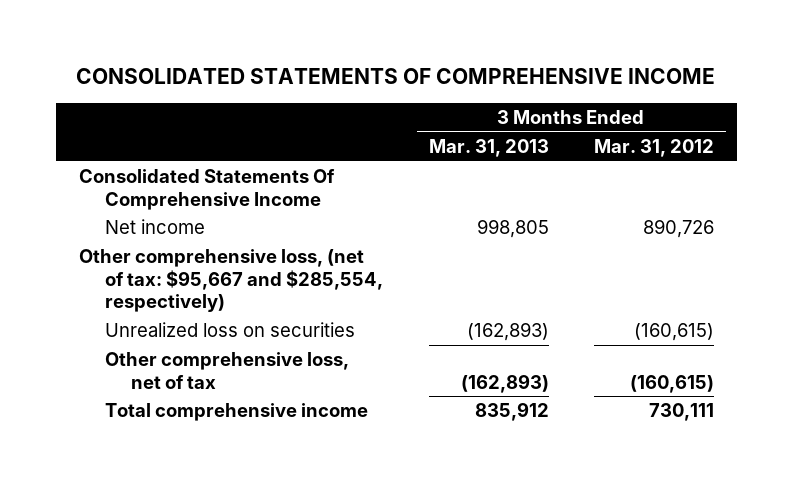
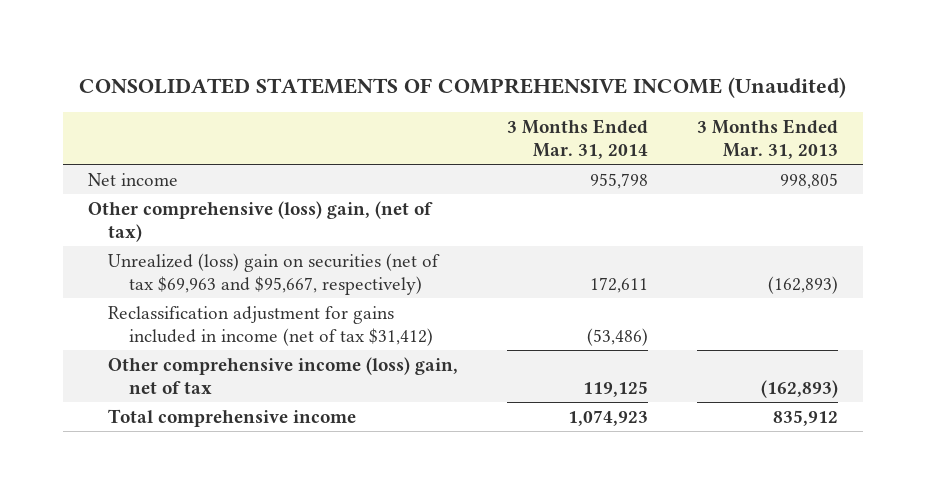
[76,68,716,85] CONSOLIDATED STATEMENTS OF COMPREHENSIVE INCOME -> [78,77,846,99] CONSOLIDATED STATEMENTS OF COMPREHENSIVE INCOME (Unaudited)
[594,138,715,157] Mar. 31, 2012 -> none
none -> [507,118,649,159] 3 Months Ended Mar. 31, 2014
[78,169,335,210] Consolidated Statements Of Comprehensive Income -> none
[78,249,384,313] Other comprehensive loss, (net of tax: $95,667 and $285,554, respectively) -> none
none -> [87,200,433,242] Other comprehensive (loss) gain, (net of tax)
[105,322,356,338] Unrealized loss on securities -> [108,252,441,295] Unrealized (loss) gain on securities (net of tax $69,963 and $95,667, respectively)
none -> [108,305,433,346] Reclassification adjustment for gains included in income (net of tax $31,412)
[105,352,350,389] Other comprehensive loss, net of tax -> [108,356,459,394] Other comprehensive income (loss) gain, net of tax

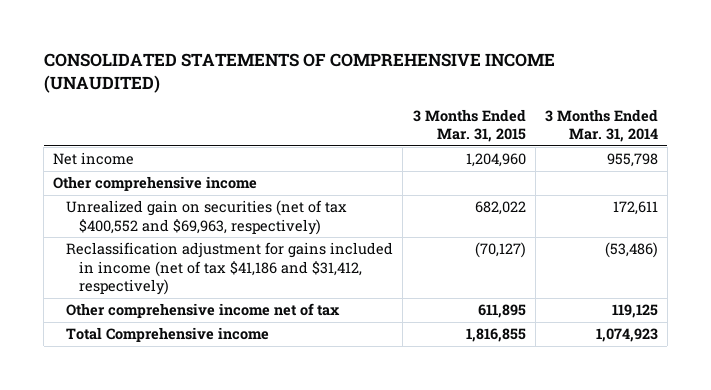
[78,77,846,99] CONSOLIDATED STATEMENTS OF COMPREHENSIVE INCOME (Unaudited) -> [43,53,555,93] CONSOLIDATED STATEMENTS OF COMPREHENSIVE INCOME (UNAUDITED)
[697,118,839,159] 3 Months Ended Mar. 31, 2013 -> none
none -> [412,108,526,143] 3 Months Ended Mar. 31, 2015
[87,200,433,242] Other comprehensive (loss) gain, (net of tax) -> [53,176,258,192] Other comprehensive income
[108,252,441,295] Unrealized (loss) gain on securities (net of tax $69,963 and $95,667, respectively) -> [66,200,348,235] Unrealized gain on securities (net of tax $400,552 and $69,963, respectively)
[108,305,433,346] Reclassification adjustment for gains included in income (net of tax $31,412) -> [66,242,394,295] Reclassification adjustment for gains included in income (net of tax $41,186 and $31,412, respectively)
[108,356,459,394] Other comprehensive income (loss) gain, net of tax -> [66,303,341,319] Other comprehensive income net of tax
[108,408,357,427] Total comprehensive income -> [66,327,270,343] Total Comprehensive income

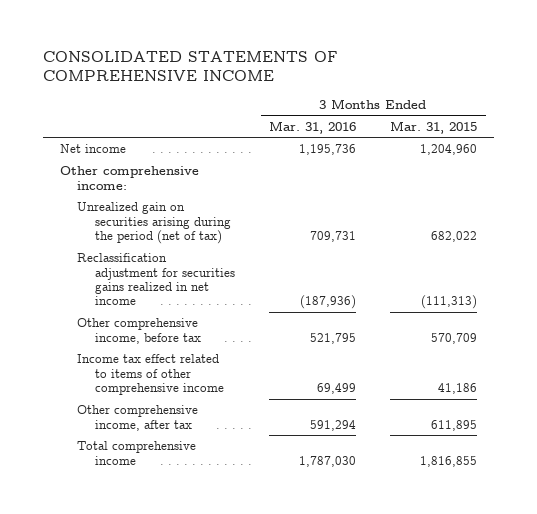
[43,53,555,93] CONSOLIDATED STATEMENTS OF COMPREHENSIVE INCOME (UNAUDITED) -> [42,50,338,82] CONSOLIDATED STATEMENTS OF COMPREHENSIVE INCOME
[544,108,658,143] 3 Months Ended Mar. 31, 2014 -> none
none -> [269,120,357,134] Mar. 31, 2016
[66,242,394,295] Reclassification adjustment for gains included in income (net of tax $41,186 and $31,412, respectively) -> none
[53,176,258,192] Other comprehensive income -> [59,166,199,190] Other comprehensive income:
[66,200,348,235] Unrealized gain on securities (net of tax $400,552 and $69,963, respectively) -> [77,202,232,245] Unrealized gain on securities arising during the period (net of tax)
none -> [77,253,236,306] Reclassification adjustment for securities gains realized in net income
none -> [77,318,202,344] Other comprehensive income, before tax
none -> [77,354,225,396] Income tax effect related to items of other comprehensive income
[66,303,341,319] Other comprehensive income net of tax -> [77,405,199,431] Other comprehensive income, after tax
[66,327,270,343] Total Comprehensive income -> [77,441,197,465] Total comprehensive income

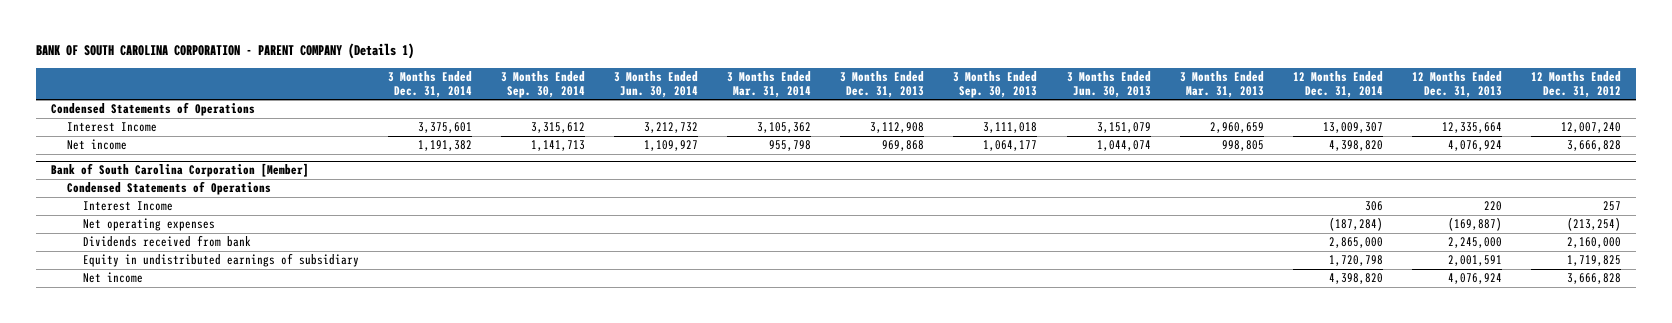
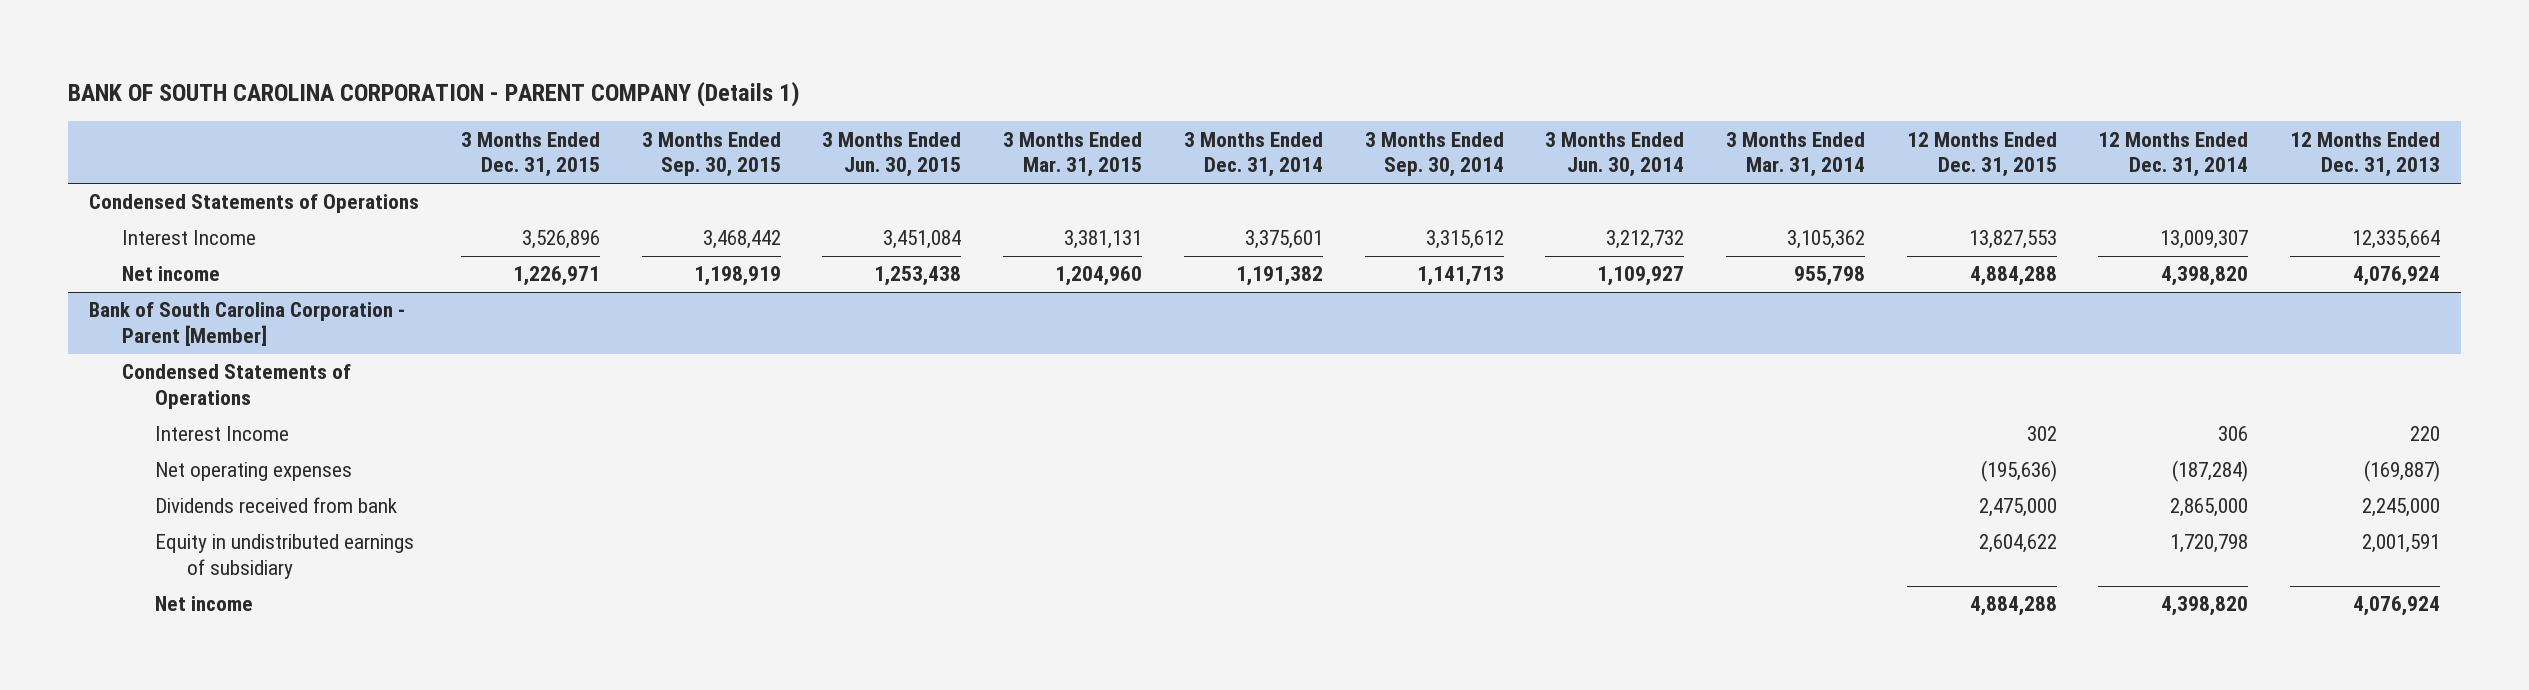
[840,70,925,98] 3 Months Ended Dec. 31, 2013 -> none
[953,70,1038,98] 3 Months Ended Sep. 30, 2013 -> none
[1066,70,1151,98] 3 Months Ended Jun. 30, 2013 -> none
[1179,70,1264,98] 3 Months Ended Mar. 31, 2013 -> none
[1531,70,1622,98] 12 Months Ended Dec. 31, 2012 -> none
none -> [460,131,600,178] 3 Months Ended Dec. 31, 2015
none -> [641,131,781,178] 3 Months Ended Sep. 30, 2015
none -> [822,131,962,178] 3 Months Ended Jun. 30, 2015
none -> [1003,131,1143,178] 3 Months Ended Mar. 31, 2015
none -> [1906,131,2057,178] 12 Months Ended Dec. 31, 2015
[50,163,309,178] Bank of South Carolina Corporation [Member] -> [89,302,406,347] Bank of South Carolina Corporation - Parent [Member]

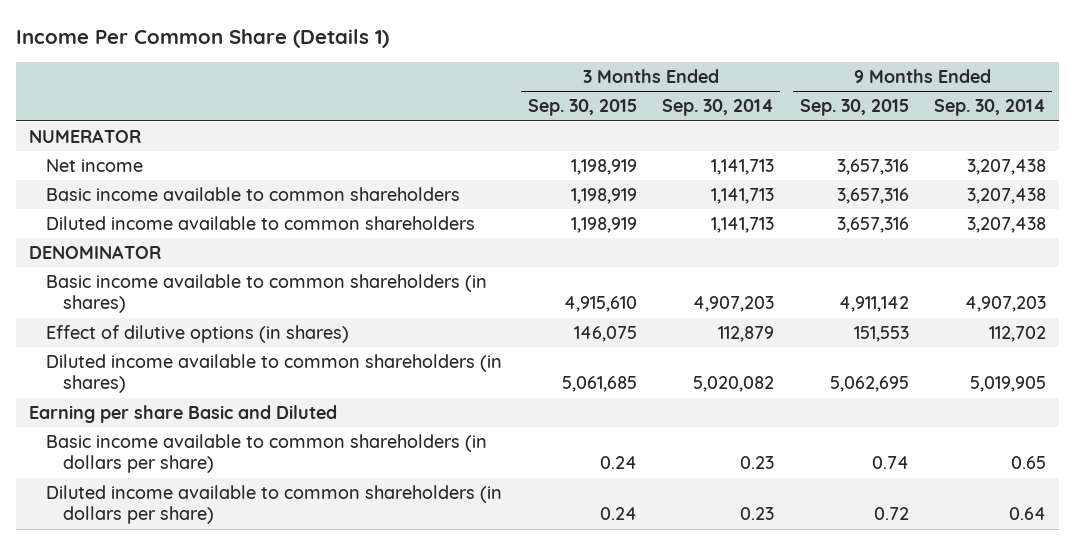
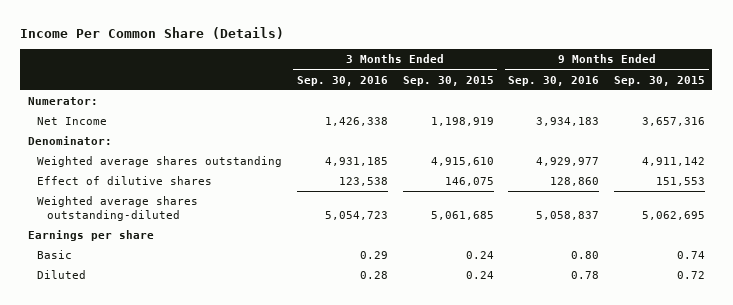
[16,29,390,49] Income Per Common Share (Details 1) -> [20,26,285,39] Income Per Common Share (Details)
[662,99,775,117] Sep. 30, 2014 -> none
[934,99,1047,117] Sep. 30, 2014 -> none
none -> [296,75,388,86] Sep. 30, 2016
none -> [508,75,600,86] Sep. 30, 2016
[46,187,461,202] Basic income available to common shareholders -> none
[46,216,476,231] Diluted income available to common shareholders -> none
[29,129,142,144] NUMERATOR -> [27,97,98,106] Numerator:
[46,159,144,173] Net income -> [37,117,108,126] Net Income
[29,245,162,260] DENOMINATOR -> [27,136,112,146] Denominator:
[46,274,488,314] Basic income available to common shareholders (in shares) -> [37,156,283,168] Weighted average shares outstanding
[46,325,350,344] Effect of dilutive options (in shares) -> [37,176,213,186] Effect of dilutive shares
[46,354,503,394] Diluted income available to common shareholders (in shares) -> [37,196,199,221] Weighted average shares outstanding-diluted
[29,405,338,424] Earning per share Basic and Diluted -> [27,230,154,242] Earnings per share
[46,434,488,474] Basic income available to common shareholders (in dollars per share) -> [37,250,73,260] Basic
[46,485,503,525] Diluted income available to common shareholders (in dollars per share) -> [37,270,87,280] Diluted

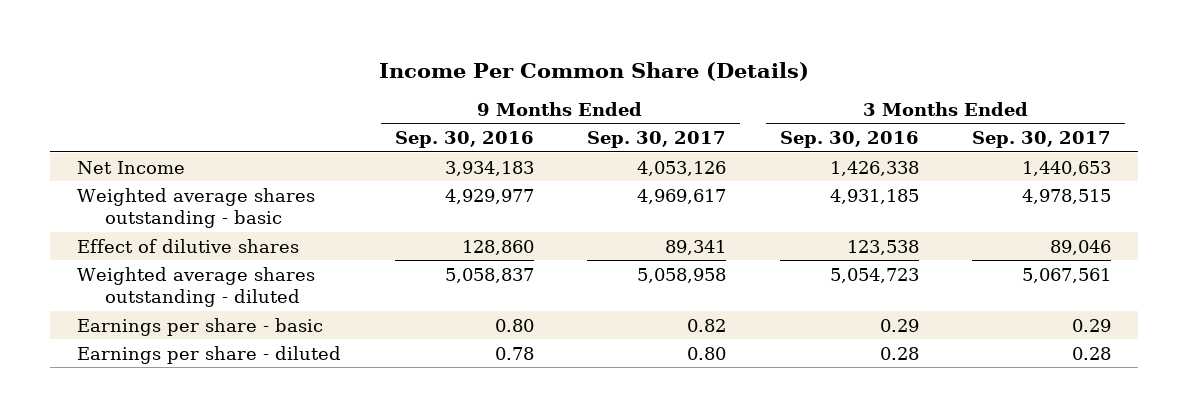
[402,75,494,86] Sep. 30, 2015 -> none
[614,75,706,86] Sep. 30, 2015 -> none
none -> [587,131,727,149] Sep. 30, 2017
none -> [972,131,1112,149] Sep. 30, 2017
[27,97,98,106] Numerator: -> none
[27,136,112,146] Denominator: -> none
[37,156,283,168] Weighted average shares outstanding -> [77,187,316,229] Weighted average shares outstanding - basic
[27,230,154,242] Earnings per share -> none
[37,196,199,221] Weighted average shares outstanding-diluted -> [77,266,316,308] Weighted average shares outstanding - diluted
[37,250,73,260] Basic -> [77,317,324,336] Earnings per share - basic
[37,270,87,280] Diluted -> [77,345,342,364] Earnings per share - diluted

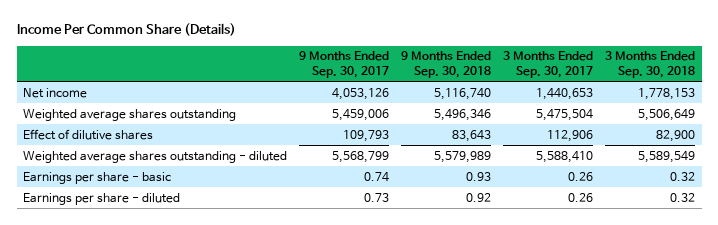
[394,131,534,149] Sep. 30, 2016 -> none
[779,131,919,149] Sep. 30, 2016 -> none
none -> [401,51,492,78] 9 Months Ended Sep. 30, 2018
none -> [605,51,696,78] 3 Months Ended Sep. 30, 2018
[77,160,186,174] Net Income -> [22,87,87,98] Net income
[77,187,316,229] Weighted average shares outstanding - basic -> [22,108,236,121] Weighted average shares outstanding
[637,188,727,204] 4,969,617 -> [331,108,389,121] 5,459,006
[1022,188,1112,204] 4,978,515 -> [536,108,594,121] 5,475,504
[665,239,727,255] 89,341 -> [342,129,389,142] 109,793
[1050,239,1112,255] 89,046 -> [547,129,594,142] 112,906
[637,267,727,283] 5,058,958 -> [331,150,389,163] 5,568,799
[1022,267,1112,283] 5,067,561 -> [536,150,594,163] 5,588,410
[687,318,727,332] 0.82 -> [363,171,389,182] 0.74
[1072,318,1112,332] 0.29 -> [568,171,594,181] 0.26
[687,346,727,360] 0.80 -> [363,192,389,202] 0.73
[1072,346,1112,360] 0.28 -> [568,192,594,202] 0.26

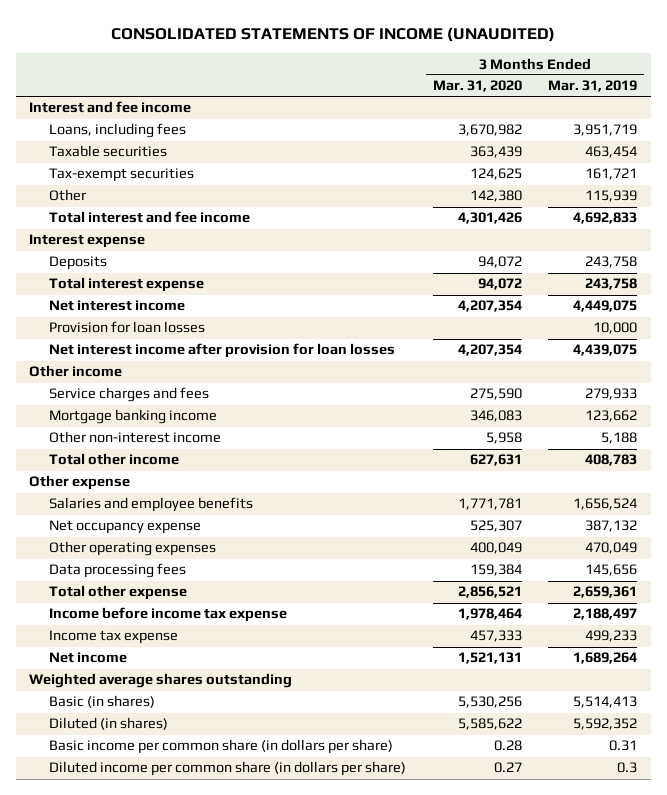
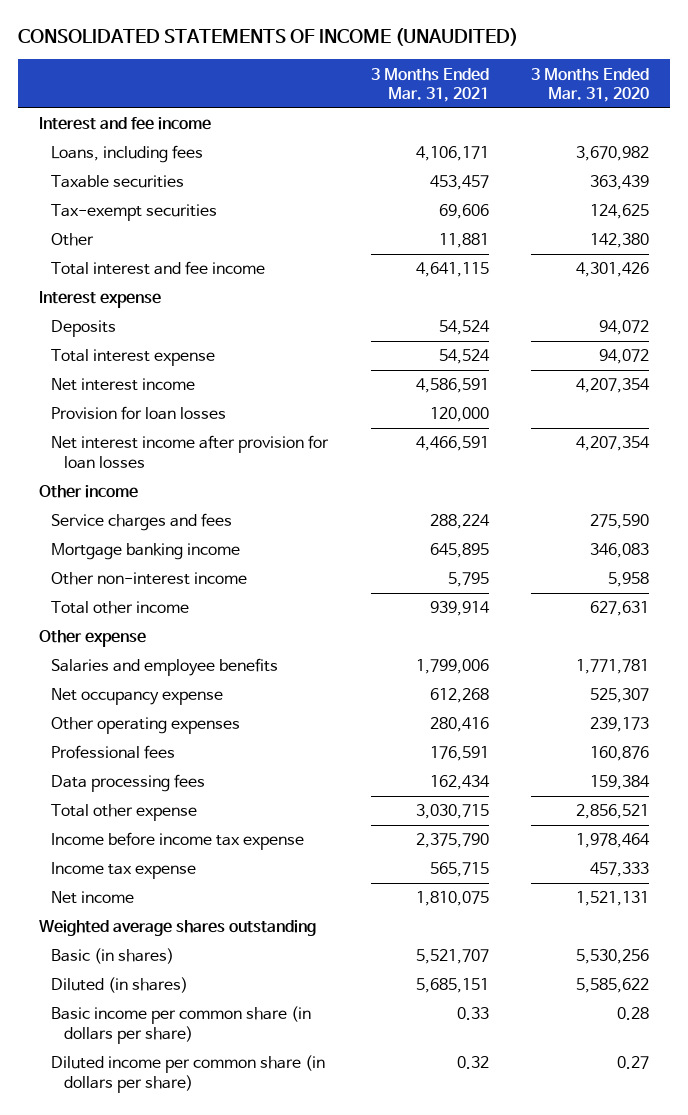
[548,80,638,93] Mar. 31, 2019 -> none
none -> [370,67,489,103] 3 Months Ended Mar. 31, 2021
[469,542,522,555] 400,049 -> [590,717,650,733] 239,173
none -> [51,745,176,760] Professional fees

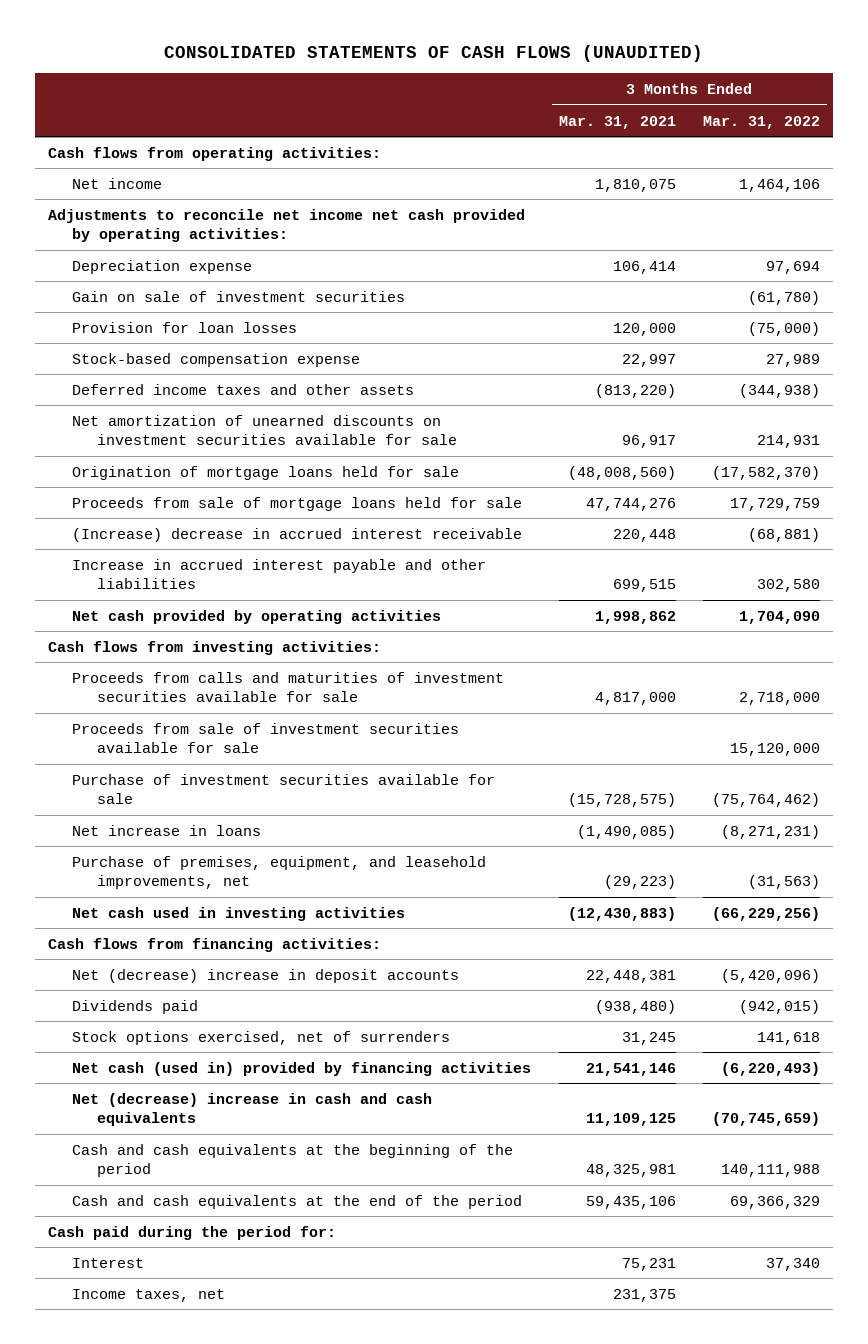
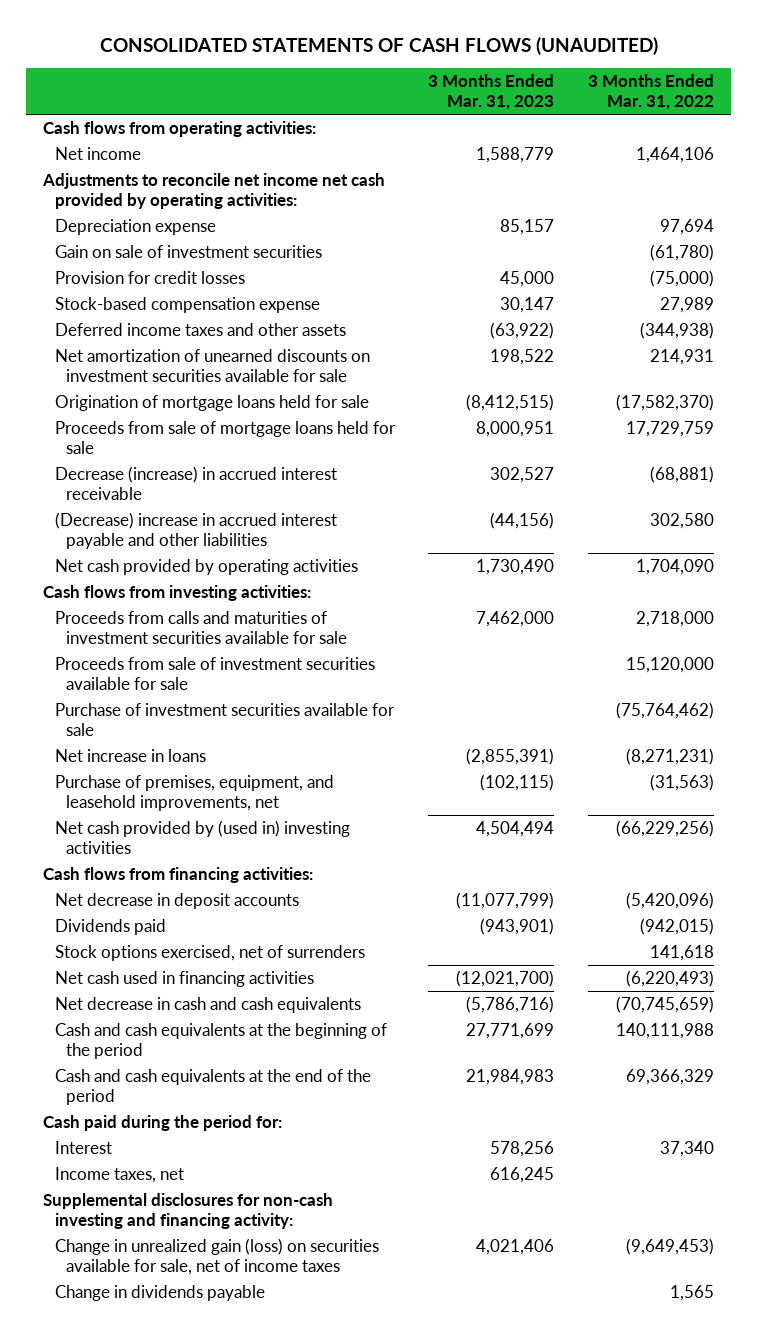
[558,115,676,129] Mar. 31, 2021 -> none
none -> [428,74,555,110] 3 Months Ended Mar. 31, 2023
[72,321,298,333] Provision for loan losses -> [54,271,245,285] Provision for credit losses
[72,527,523,542] (Increase) decrease in accrued interest receivable -> [54,466,337,500] Decrease (increase) in accrued interest receivable
[72,558,487,590] Increase in accrued interest payable and other liabilities -> [54,512,337,549] (Decrease) increase in accrued interest payable and other liabilities
[72,906,406,921] Net cash used in investing activities -> [54,820,350,854] Net cash provided by (used in) investing activities
[72,968,460,983] Net (decrease) increase in deposit accounts -> [54,893,299,910] Net decrease in deposit accounts
[72,1061,532,1076] Net cash (used in) provided by financing activities -> [54,971,314,988] Net cash used in financing activities
[72,1092,433,1127] Net (decrease) increase in cash and cash equivalents -> [54,997,361,1014] Net decrease in cash and cash equivalents
none -> [42,1193,333,1229] Supplemental disclosures for non-cash investing and financing activity:
none -> [54,1238,379,1275] Change in unrealized gain (loss) on securities available for sale, net of income taxes
none -> [54,1285,265,1302] Change in dividends payable

